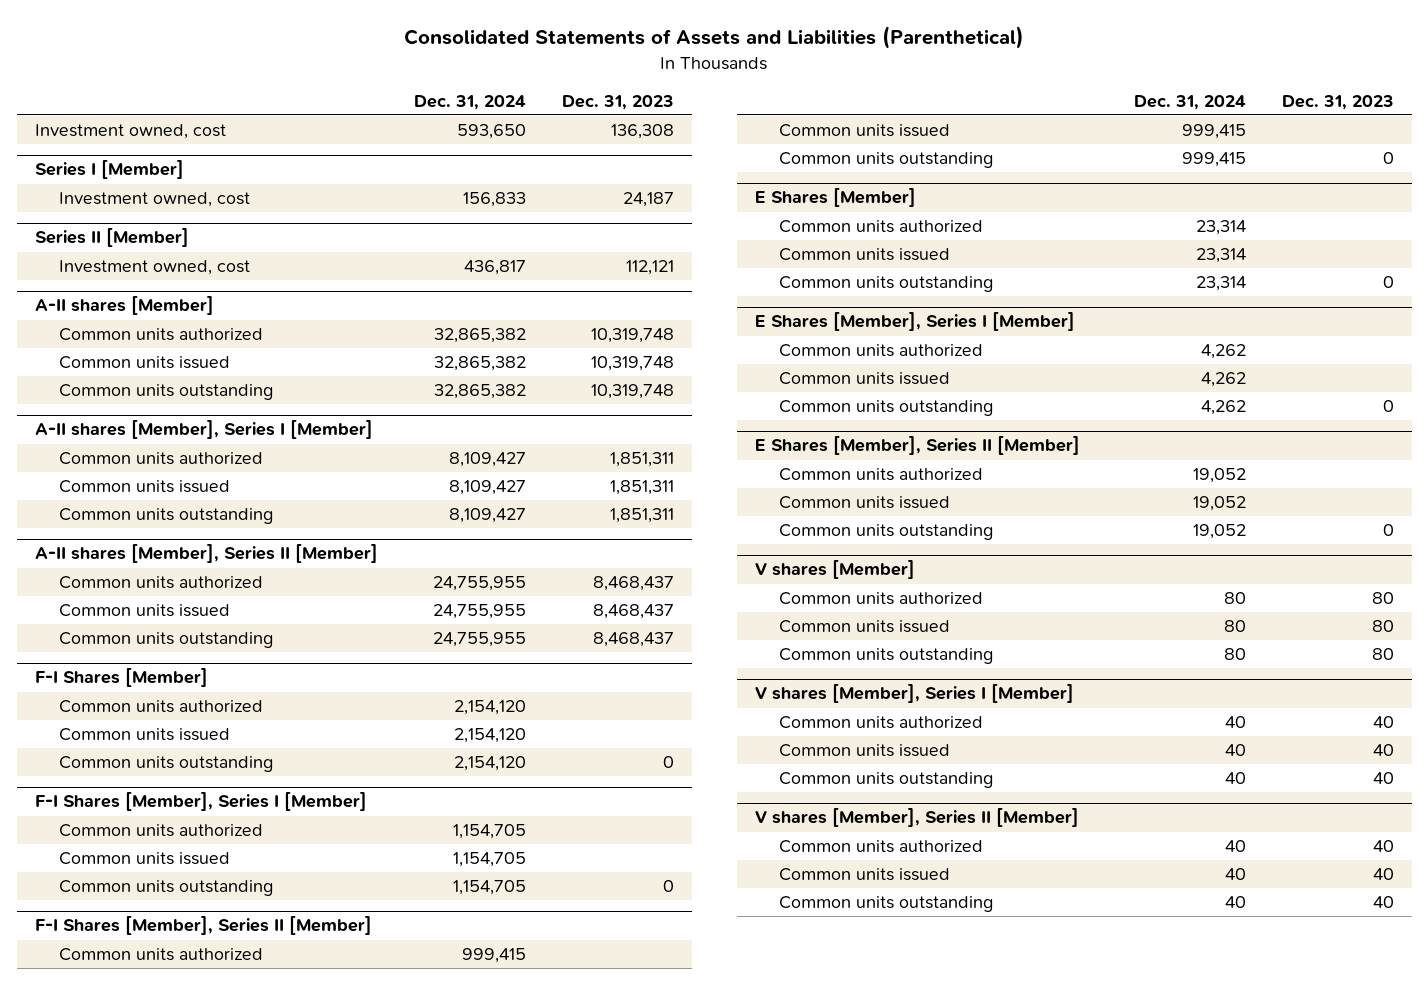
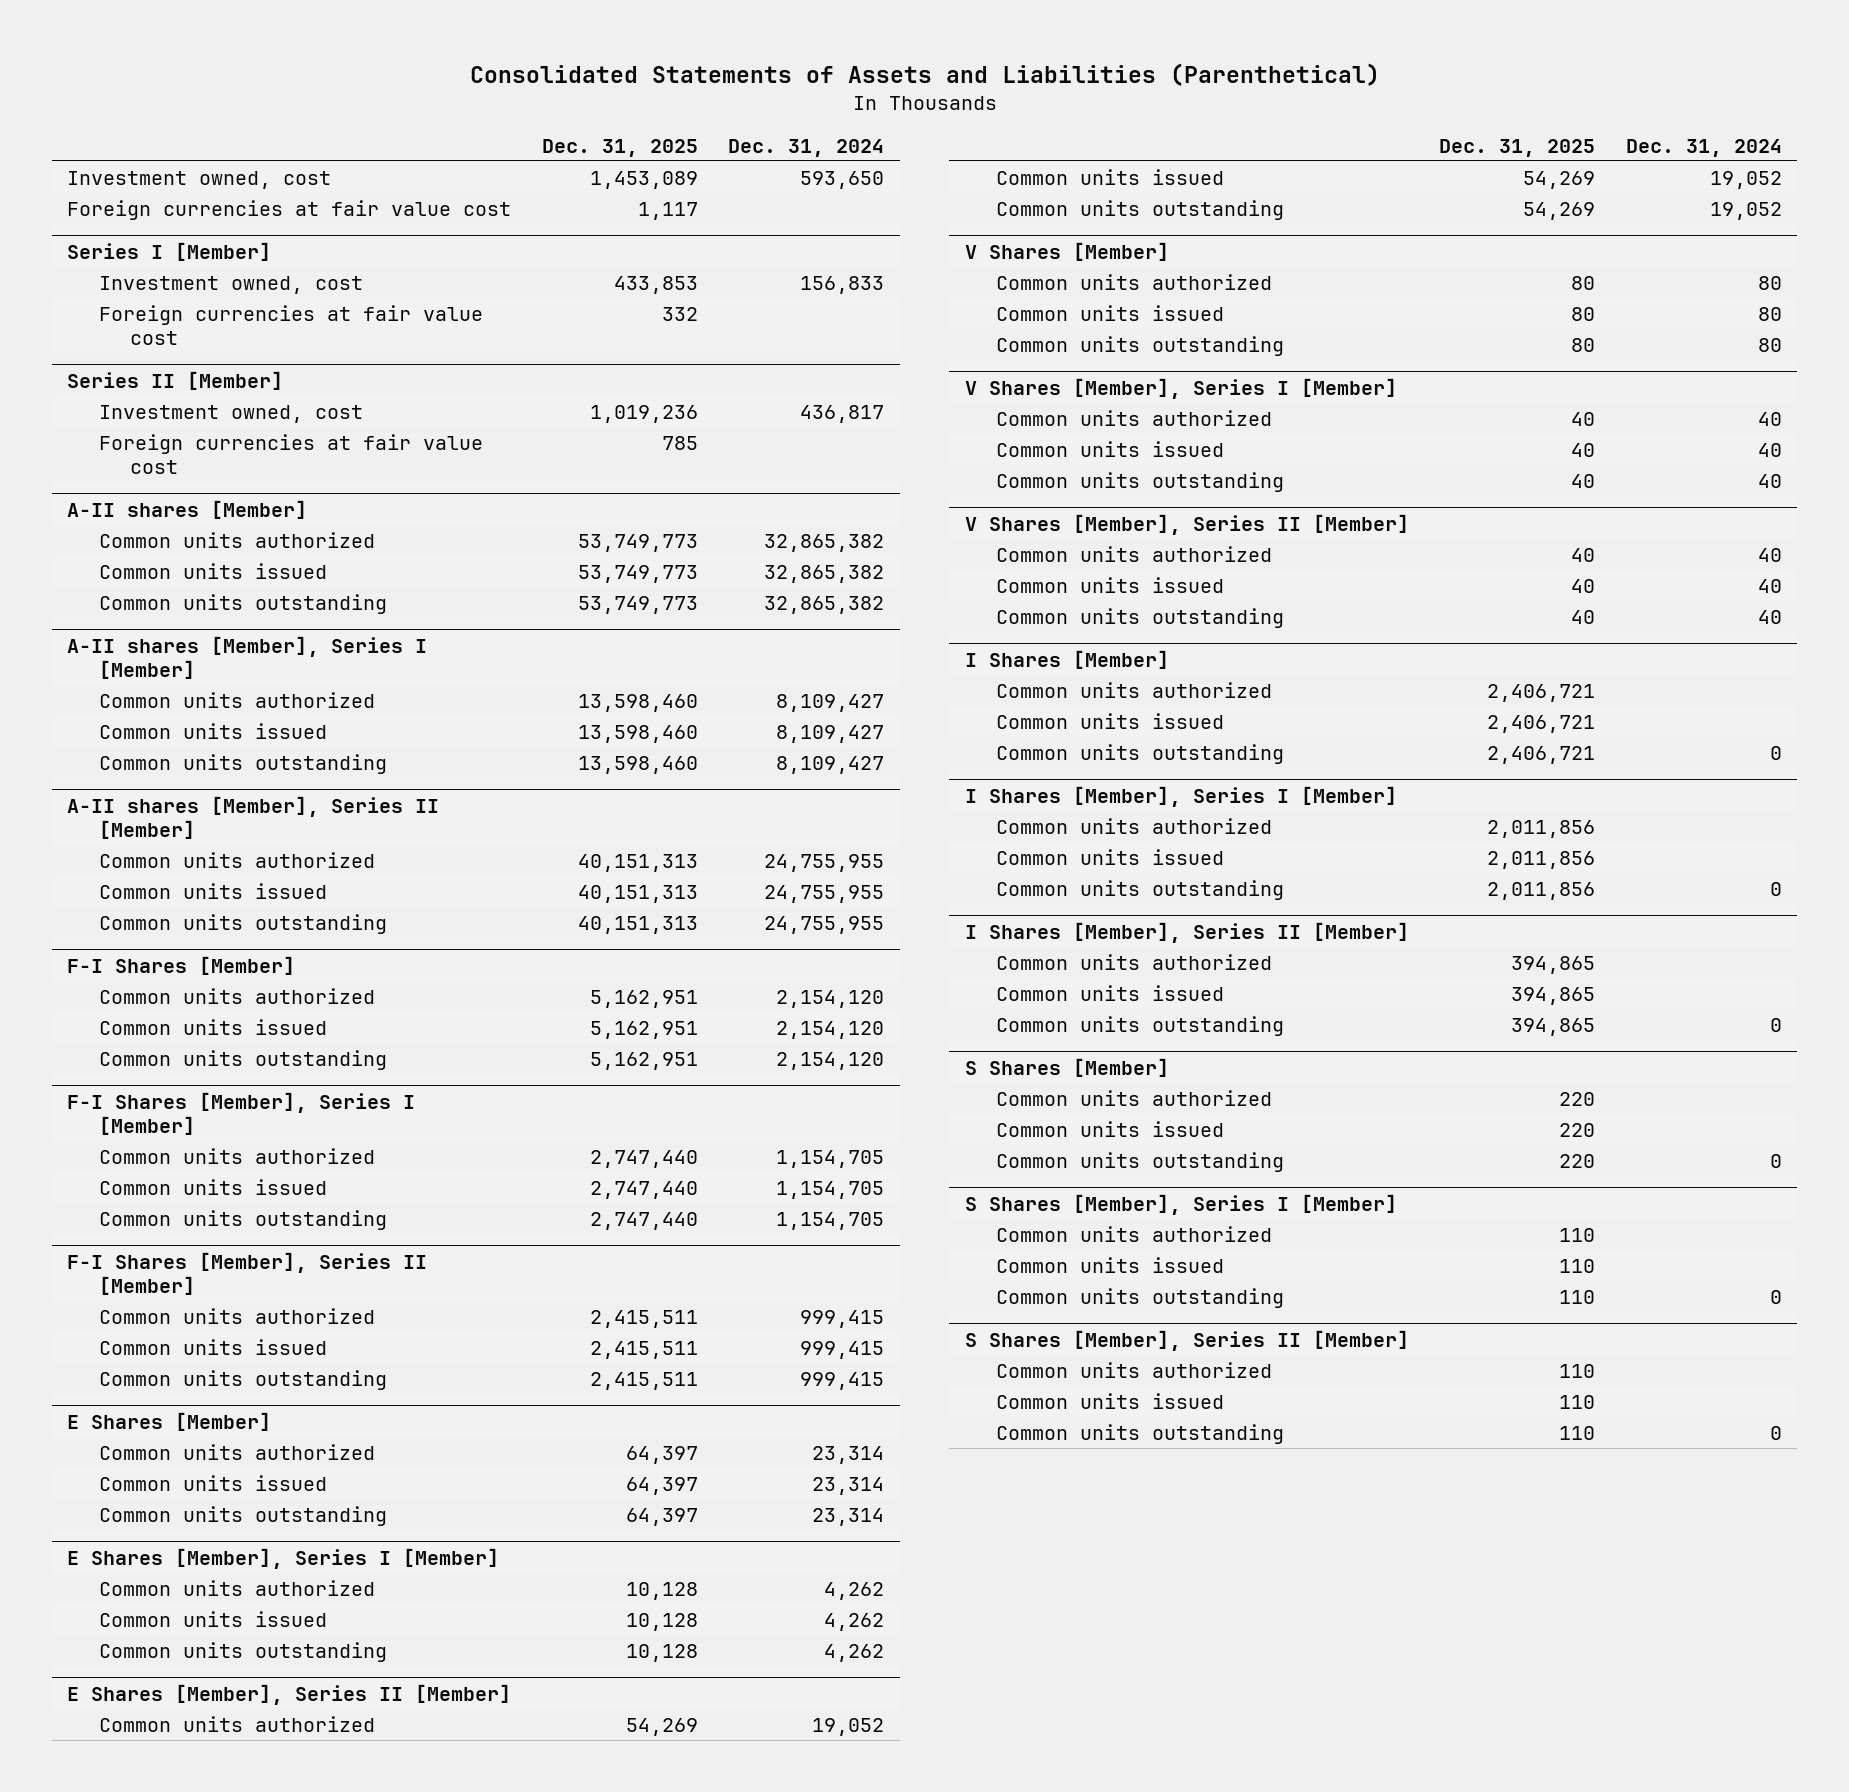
[561,94,674,110] Dec. 31, 2023 -> none
none -> [541,138,698,157] Dec. 31, 2025
none -> [67,199,512,220] Foreign currencies at fair value cost
none -> [98,304,483,345] Foreign currencies at fair value cost
none -> [98,433,483,474] Foreign currencies at fair value cost
[754,560,915,580] V shares [Member] -> [964,241,1169,261] V Shares [Member]
[754,684,1074,704] V shares [Member], Series I [Member] -> [964,377,1397,399] V Shares [Member], Series I [Member]
[754,808,1079,828] V shares [Member], Series II [Member] -> [964,513,1409,535] V Shares [Member], Series II [Member]
none -> [964,649,1169,669] I Shares [Member]
none -> [995,681,1272,698] Common units authorized
none -> [995,712,1224,729] Common units issued
none -> [995,743,1284,764] Common units outstanding
none -> [964,785,1397,807] I Shares [Member], Series I [Member]
none -> [995,817,1272,834] Common units authorized
none -> [995,848,1224,865] Common units issued
none -> [995,879,1284,900] Common units outstanding
none -> [964,921,1409,943] I Shares [Member], Series II [Member]
none -> [995,953,1272,970] Common units authorized
none -> [995,984,1224,1001] Common units issued
none -> [995,1015,1284,1036] Common units outstanding
none -> [964,1057,1169,1077] S Shares [Member]
none -> [995,1089,1272,1106] Common units authorized
none -> [995,1120,1224,1137] Common units issued
none -> [995,1151,1284,1172] Common units outstanding
none -> [964,1193,1397,1215] S Shares [Member], Series I [Member]
none -> [995,1225,1272,1242] Common units authorized
none -> [995,1256,1224,1273] Common units issued
none -> [995,1287,1284,1308] Common units outstanding
none -> [964,1329,1409,1351] S Shares [Member], Series II [Member]
none -> [995,1361,1272,1378] Common units authorized
none -> [995,1392,1224,1409] Common units issued
none -> [995,1423,1284,1444] Common units outstanding

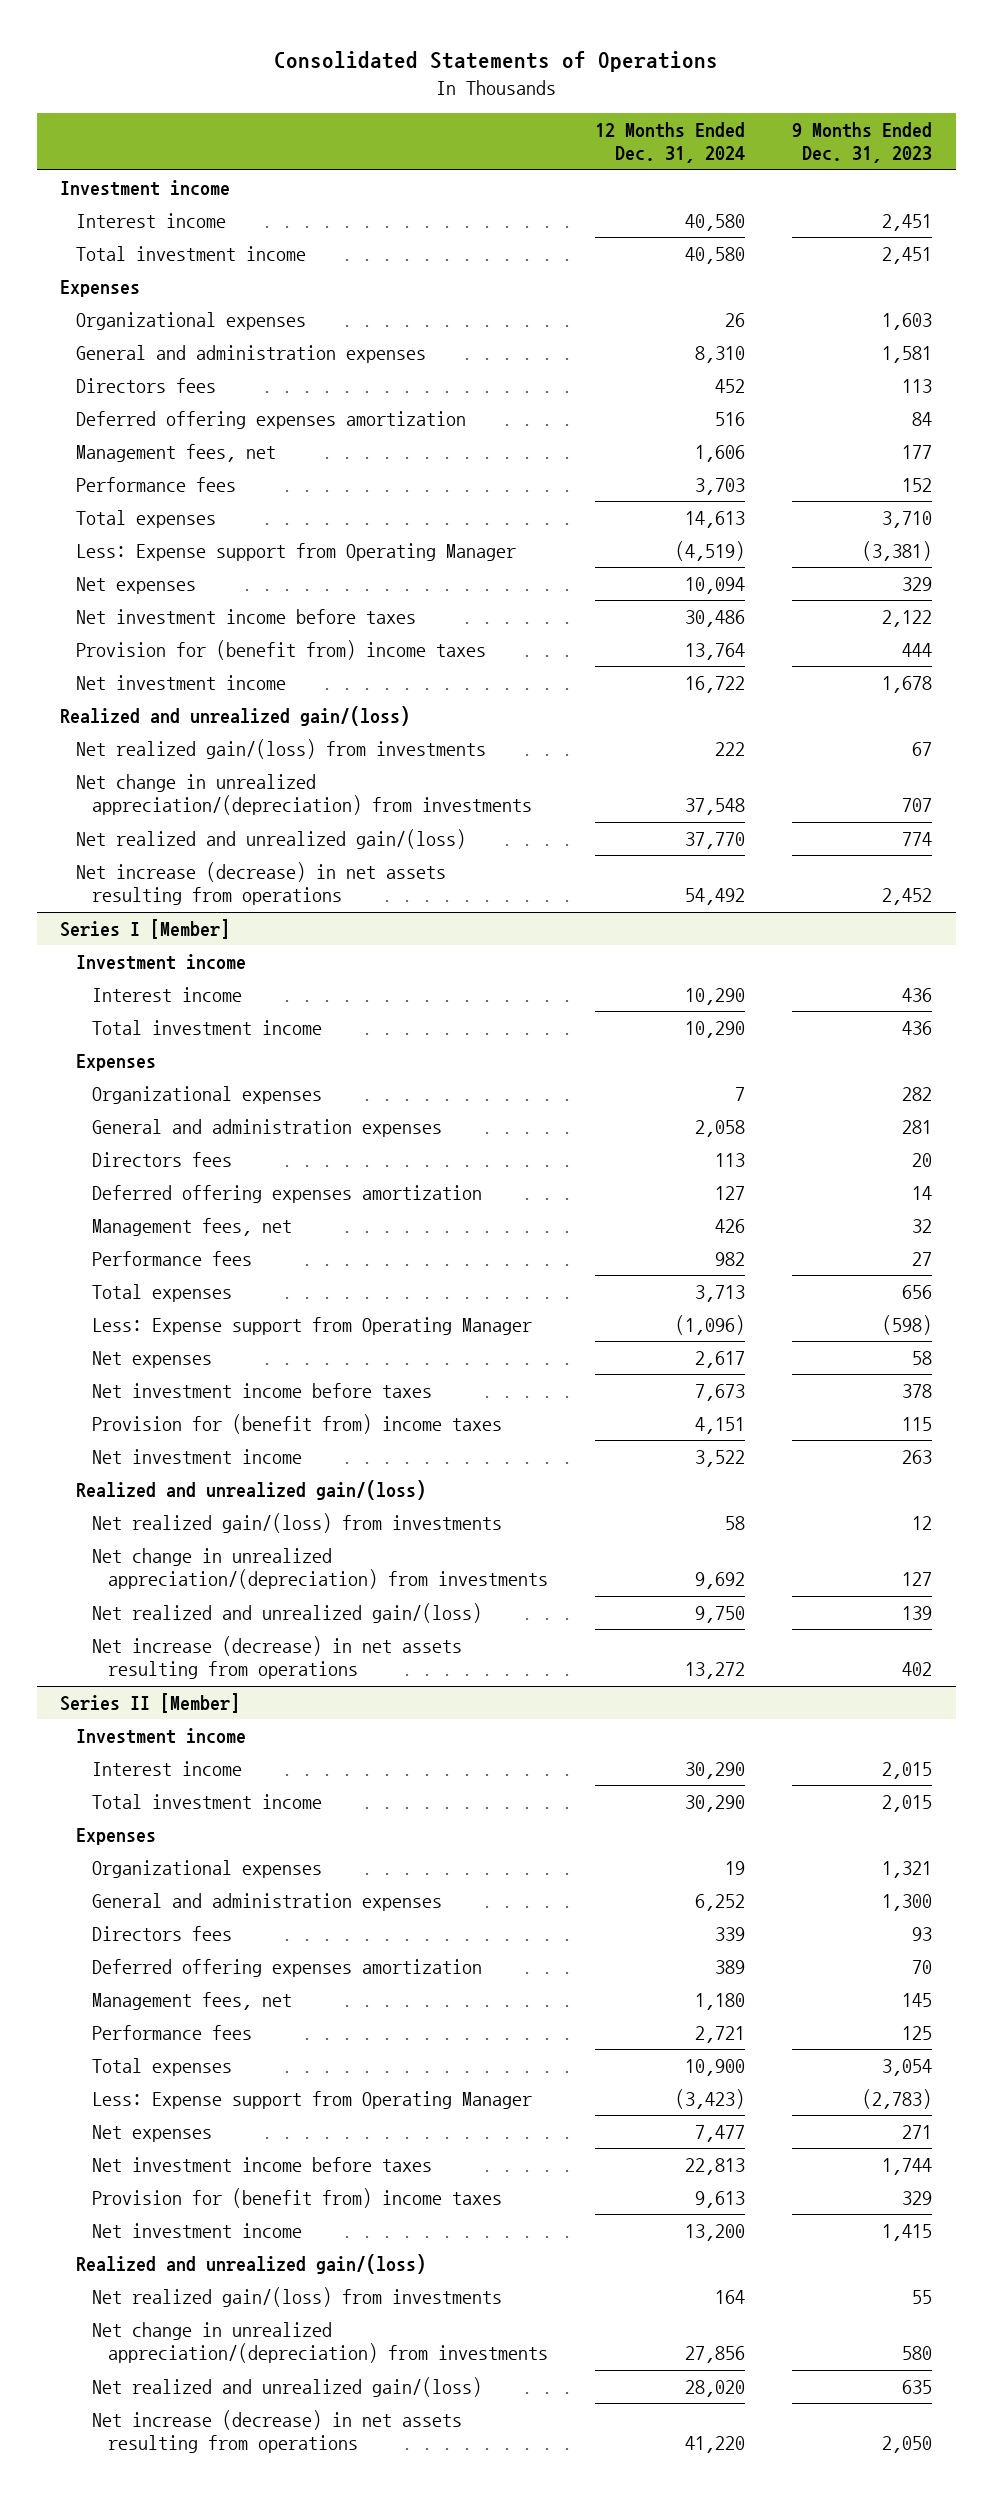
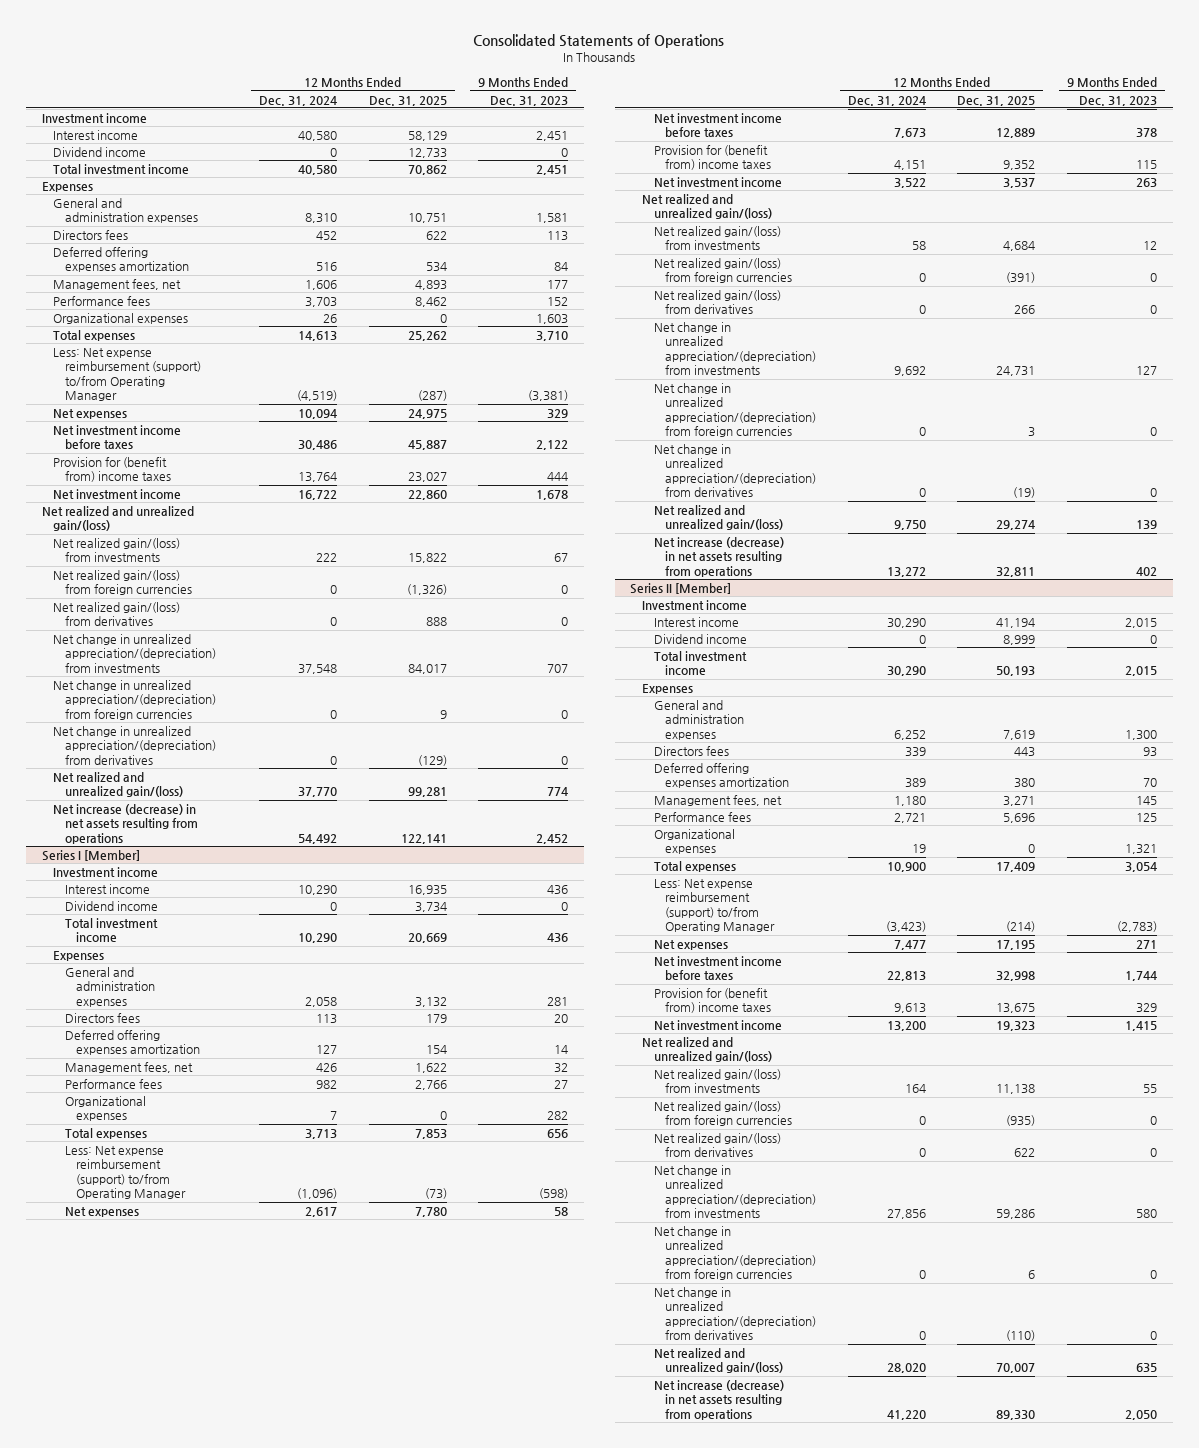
none -> [368,95,447,106] Dec. 31, 2025
none -> [53,146,147,157] Dividend income
[76,312,307,331] Organizational expenses -> [53,312,189,324] Organizational expenses
[76,543,517,562] Less: Expense support from Operating Manager -> [53,347,201,402] Less: Net expense reimbursement (support) to/from Operating Manager
[60,706,411,727] Realized and unrealized gain/(loss) -> [41,505,194,532] Net realized and unrealized gain/(loss)
none -> [53,569,192,596] Net realized gain/(loss) from foreign currencies
none -> [53,601,181,627] Net realized gain/(loss) from derivatives
none -> [53,679,216,720] Net change in unrealized appreciation/(depreciation) from foreign currencies
none -> [53,725,216,765] Net change in unrealized appreciation/(depreciation) from derivatives
none -> [64,900,158,911] Dividend income
[92,1086,323,1105] Organizational expenses -> [64,1095,146,1122] Organizational expenses
[92,1317,533,1336] Less: Expense support from Operating Manager -> [64,1145,187,1200] Less: Net expense reimbursement (support) to/from Operating Manager
[76,1480,427,1501] Realized and unrealized gain/(loss) -> [641,193,772,220] Net realized and unrealized gain/(loss)
none -> [653,257,793,284] Net realized gain/(loss) from foreign currencies
none -> [653,289,781,315] Net realized gain/(loss) from derivatives
none -> [653,382,817,438] Net change in unrealized appreciation/(depreciation) from foreign currencies
none -> [653,443,817,498] Net change in unrealized appreciation/(depreciation) from derivatives
none -> [653,633,747,644] Dividend income
[92,1860,323,1879] Organizational expenses -> [653,828,735,855] Organizational expenses
[92,2091,533,2110] Less: Expense support from Operating Manager -> [653,878,776,933] Less: Net expense reimbursement (support) to/from Operating Manager
[76,2254,427,2275] Realized and unrealized gain/(loss) -> [641,1036,772,1063] Net realized and unrealized gain/(loss)
none -> [653,1100,793,1127] Net realized gain/(loss) from foreign currencies
none -> [653,1132,781,1158] Net realized gain/(loss) from derivatives
none -> [653,1225,817,1281] Net change in unrealized appreciation/(depreciation) from foreign currencies
none -> [653,1286,817,1341] Net change in unrealized appreciation/(depreciation) from derivatives

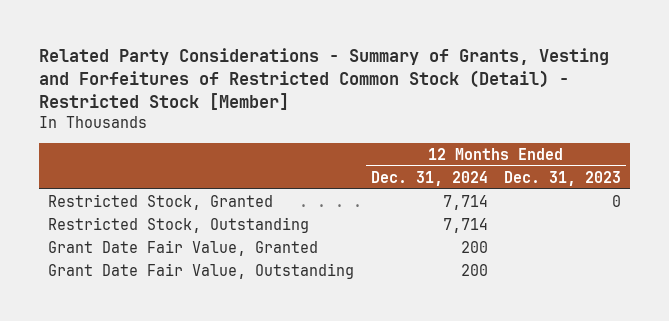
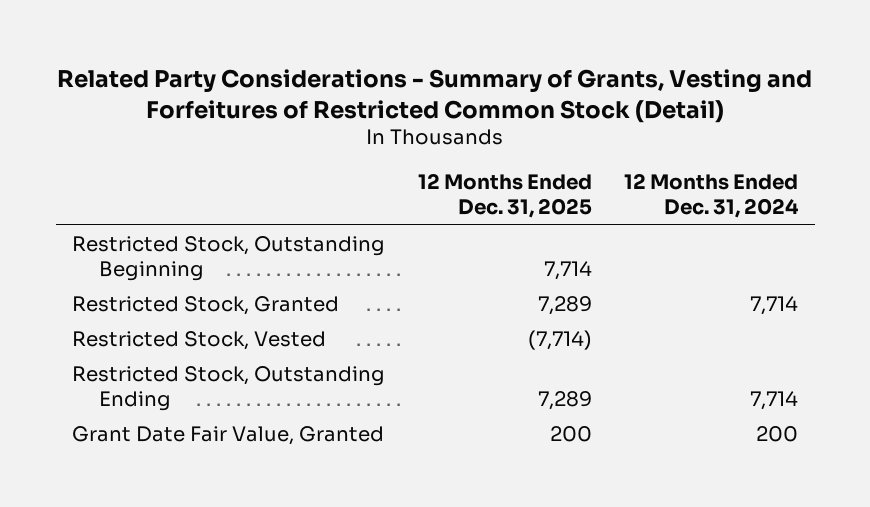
[39,48,610,111] Related Party Considerations - Summary of Grants, Vesting and Forfeitures of Restricted Common Stock (Detail) - Restricted Stock [Member] -> [57,68,813,123] Related Party Considerations - Summary of Grants, Vesting and Forfeitures of Restricted Common Stock (Detail)
[504,170,622,186] Dec. 31, 2023 -> none
none -> [417,173,592,219] 12 Months Ended Dec. 31, 2025
none -> [71,235,385,281] Restricted Stock, Outstanding Beginning
none -> [71,330,326,350] Restricted Stock, Vested
[47,216,309,233] Restricted Stock, Outstanding -> [71,365,385,411] Restricted Stock, Outstanding Ending
[47,262,354,279] Grant Date Fair Value, Outstanding -> none

